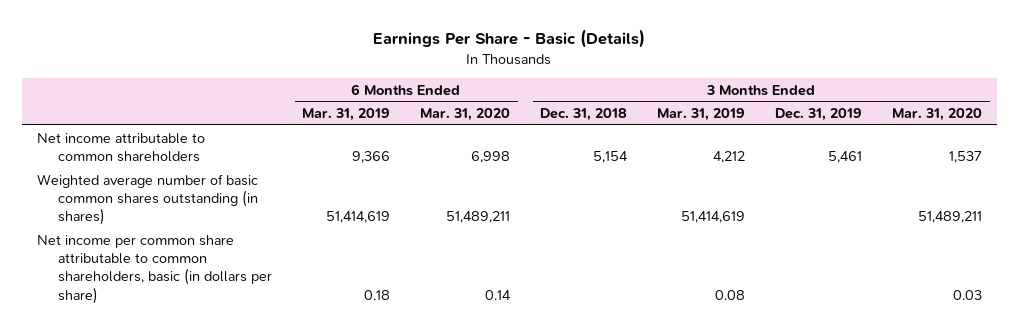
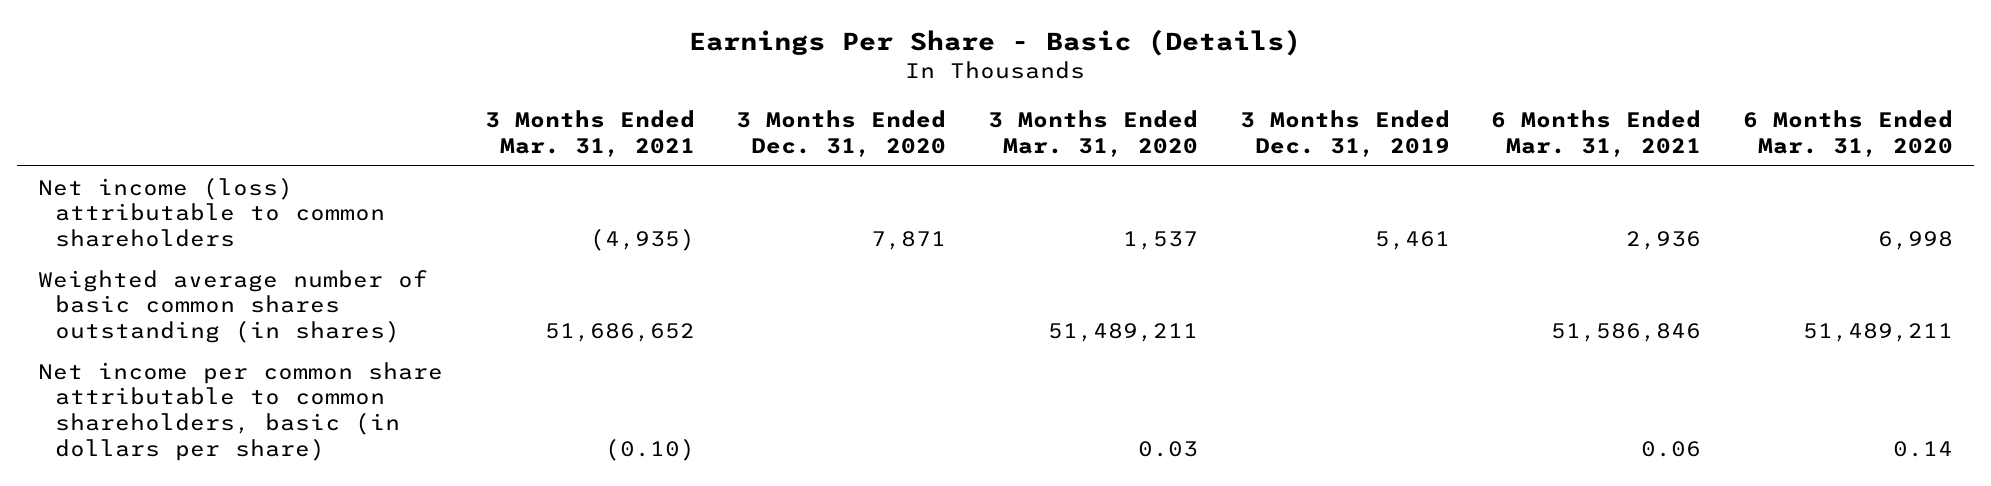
[302,107,391,121] Mar. 31, 2019 -> none
[540,107,628,121] Dec. 31, 2018 -> none
[657,107,746,121] Mar. 31, 2019 -> none
none -> [484,110,695,157] 3 Months Ended Mar. 31, 2021
none -> [736,110,947,157] 3 Months Ended Dec. 31, 2020
none -> [1491,110,1702,157] 6 Months Ended Mar. 31, 2021
[36,132,205,163] Net income attributable to common shareholders -> [37,176,386,248] Net income (loss) attributable to common shareholders

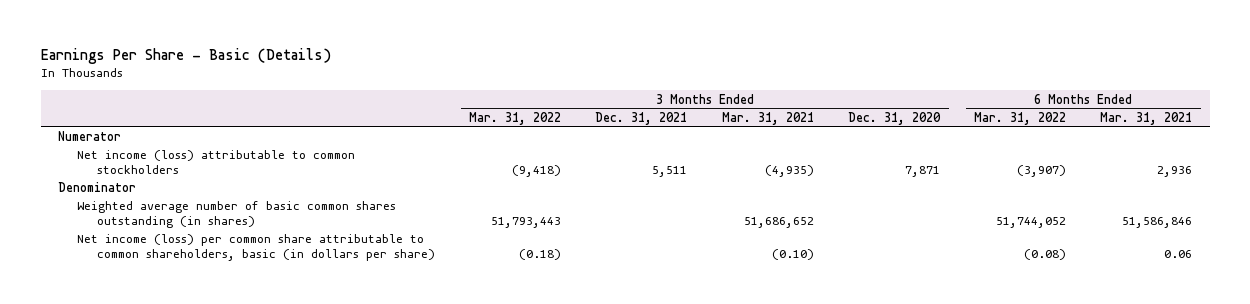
[987,110,1198,157] 3 Months Ended Mar. 31, 2020 -> none
[1239,110,1450,157] 3 Months Ended Dec. 31, 2019 -> none
[1742,110,1953,157] 6 Months Ended Mar. 31, 2020 -> none
none -> [469,111,562,125] Mar. 31, 2022
none -> [595,111,688,125] Dec. 31, 2021
none -> [974,111,1067,125] Mar. 31, 2022
none -> [57,131,121,142] Numerator
[37,176,386,248] Net income (loss) attributable to common shareholders -> [77,150,356,175] Net income (loss) attributable to common stockholders
none -> [57,182,136,193] Denominator
[37,361,443,461] Net income per common share attributable to common shareholders, basic (in dollars per share) -> [77,234,435,262] Net income (loss) per common share attributable to common shareholders, basic (in dollars per share)

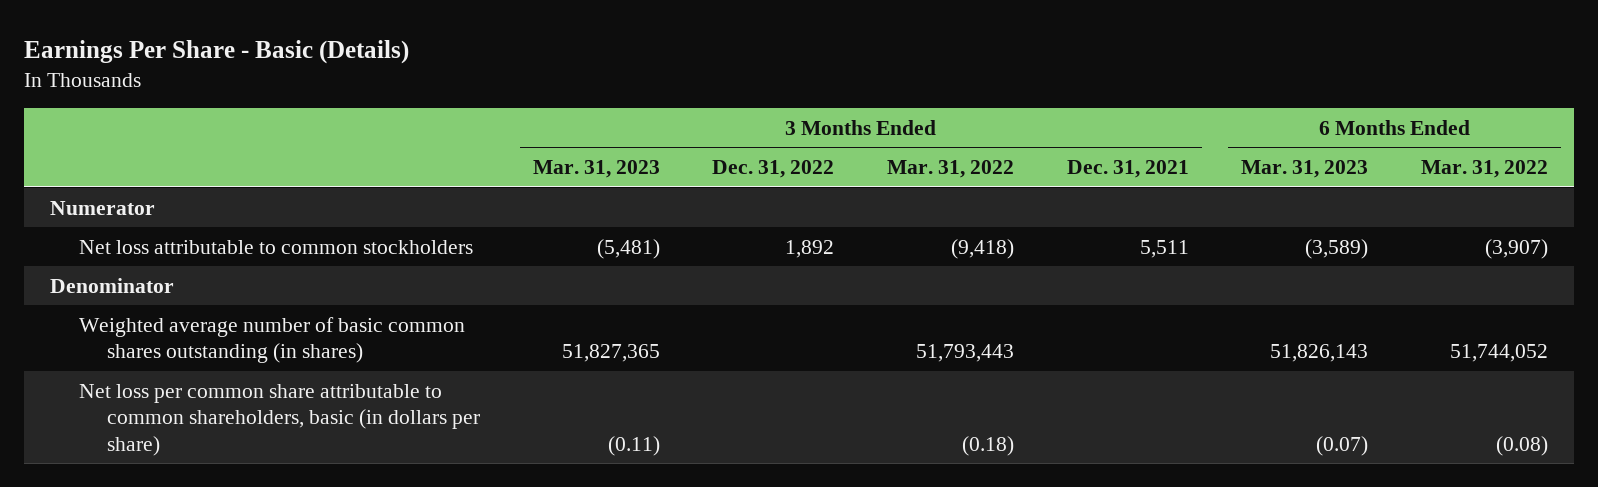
[721,111,814,125] Mar. 31, 2021 -> none
[847,111,941,125] Dec. 31, 2020 -> none
[1100,111,1193,125] Mar. 31, 2021 -> none
none -> [532,160,660,179] Mar. 31, 2023
none -> [712,160,835,179] Dec. 31, 2022
none -> [1241,160,1369,179] Mar. 31, 2023
[77,150,356,175] Net income (loss) attributable to common stockholders -> [78,239,473,254] Net loss attributable to common stockholders
[77,234,435,262] Net income (loss) per common share attributable to common shareholders, basic (in dollars per share) -> [78,383,481,456] Net loss per common share attributable to common shareholders, basic (in dollars per share)

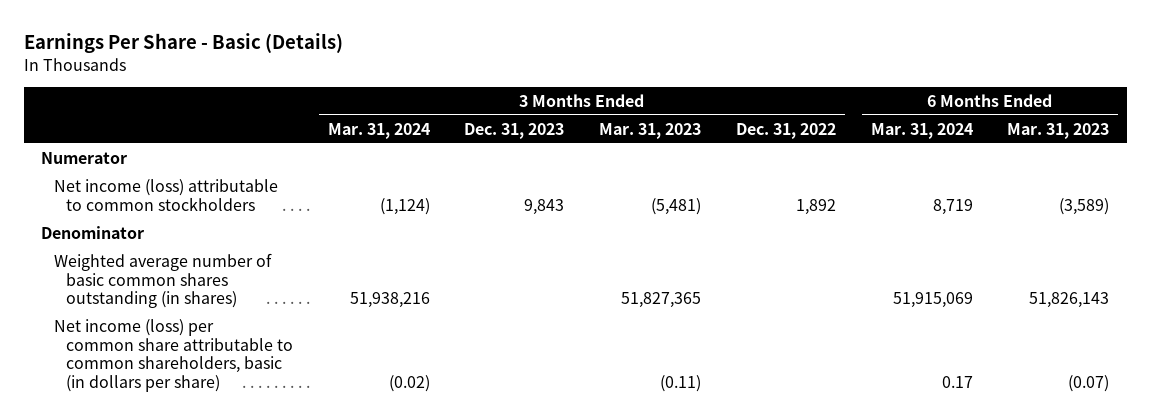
[887,160,1015,179] Mar. 31, 2022 -> none
[1066,160,1189,179] Dec. 31, 2021 -> none
[1420,160,1548,179] Mar. 31, 2022 -> none
none -> [327,122,430,139] Mar. 31, 2024
none -> [464,122,565,139] Dec. 31, 2023
none -> [870,122,973,139] Mar. 31, 2024
[78,239,473,254] Net loss attributable to common stockholders -> [53,178,278,211] Net income (loss) attributable to common stockholders
[78,383,481,456] Net loss per common share attributable to common shareholders, basic (in dollars per share) -> [53,318,294,393] Net income (loss) per common share attributable to common shareholders, basic (in dollars per share)

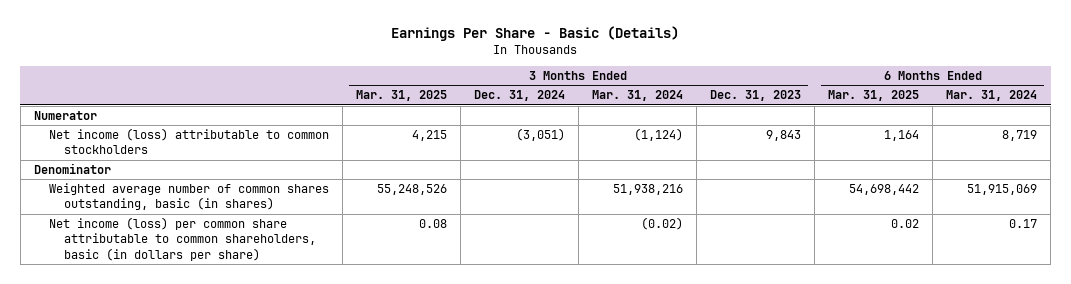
[599,122,702,139] Mar. 31, 2023 -> none
[735,122,836,139] Dec. 31, 2022 -> none
[1007,122,1110,139] Mar. 31, 2023 -> none
none -> [355,90,447,102] Mar. 31, 2025
none -> [473,90,565,102] Dec. 31, 2024
none -> [828,90,920,102] Mar. 31, 2025
[53,252,272,309] Weighted average number of basic common shares outstanding (in shares) -> [48,183,329,211] Weighted average number of common shares outstanding, basic (in shares)

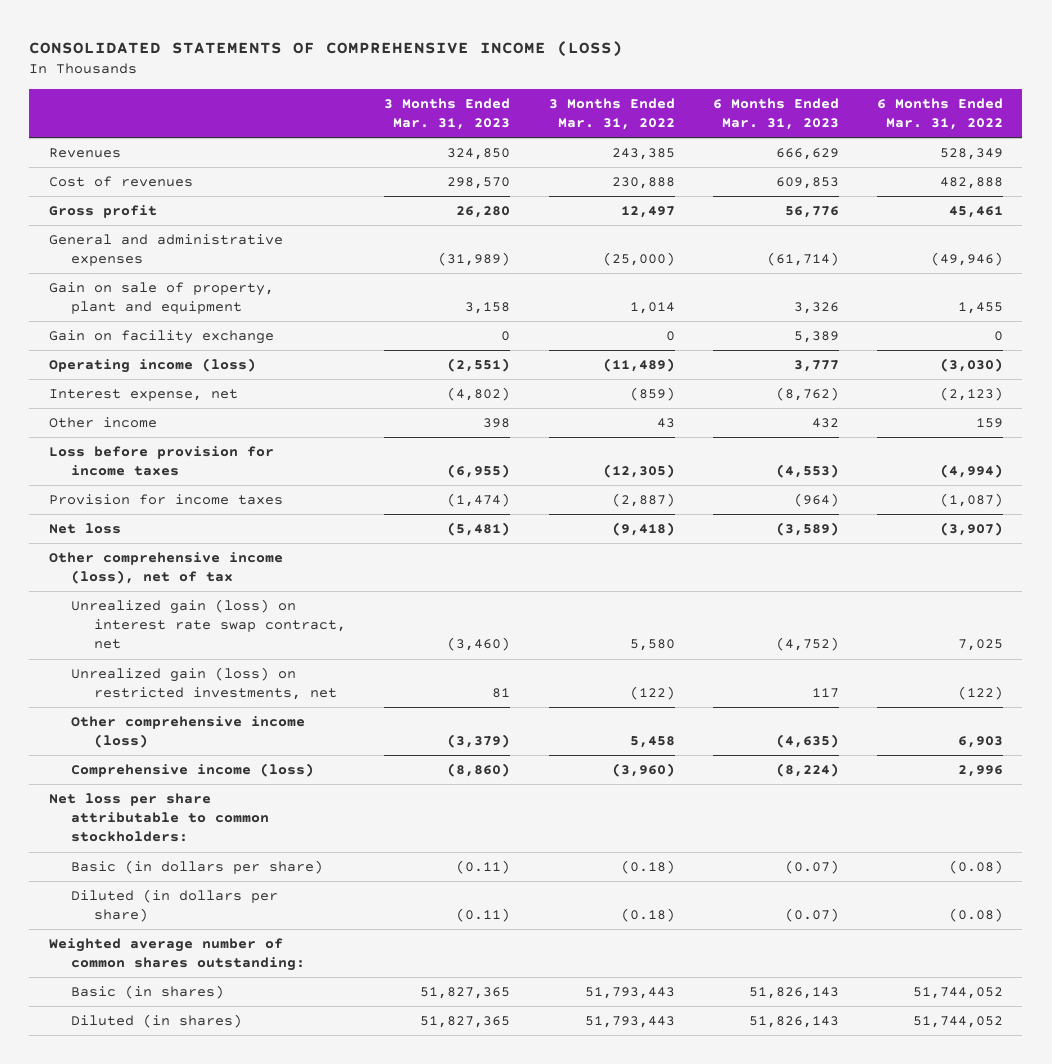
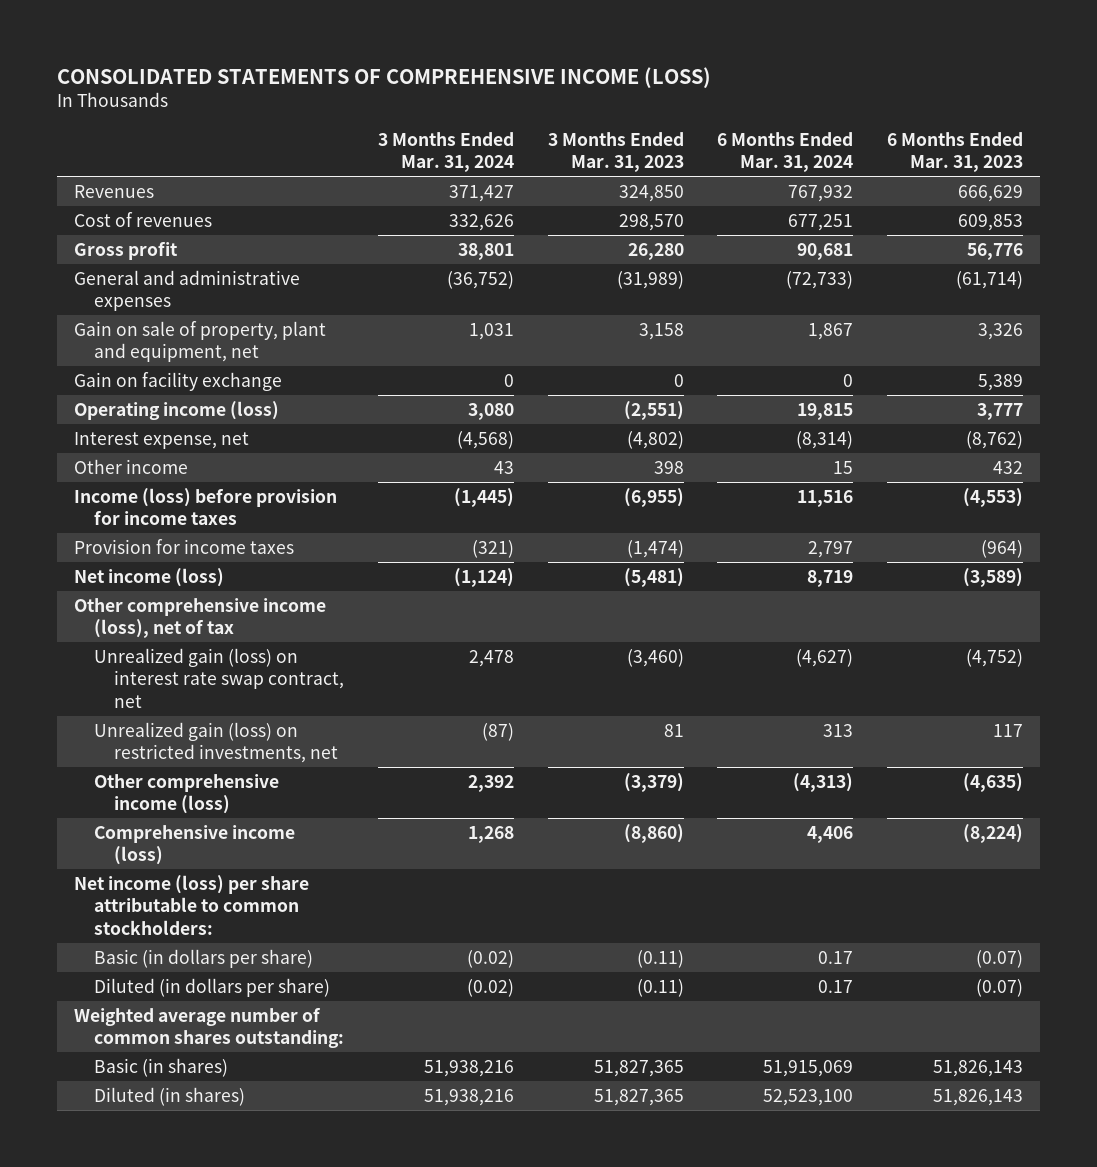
[548,97,675,130] 3 Months Ended Mar. 31, 2022 -> none
[877,97,1004,130] 6 Months Ended Mar. 31, 2022 -> none
none -> [377,131,514,173] 3 Months Ended Mar. 31, 2024
none -> [717,131,854,173] 6 Months Ended Mar. 31, 2024
[48,282,274,315] Gain on sale of property, plant and equipment -> [73,320,326,363] Gain on sale of property, plant and equipment, net
[48,446,274,477] Loss before provision for income taxes -> [73,487,337,526] Income (loss) before provision for income taxes
[48,523,121,535] Net loss -> [73,567,224,587] Net income (loss)
[48,793,270,843] Net loss per share attributable to common stockholders: -> [73,874,309,935] Net income (loss) per share attributable to common stockholders:

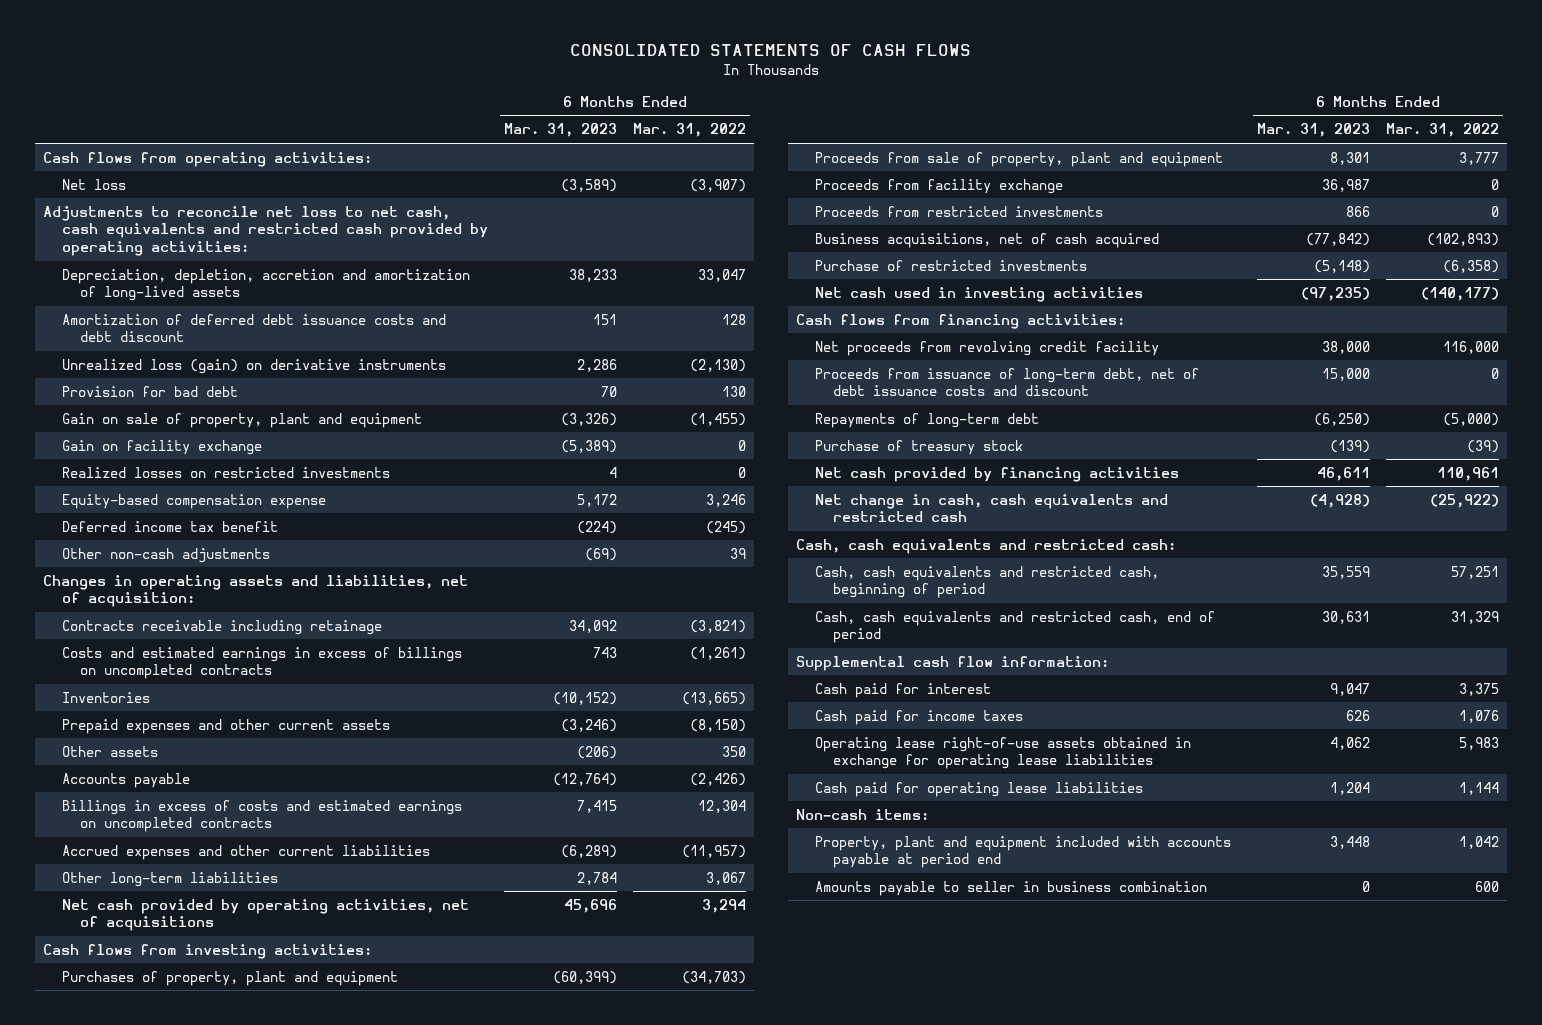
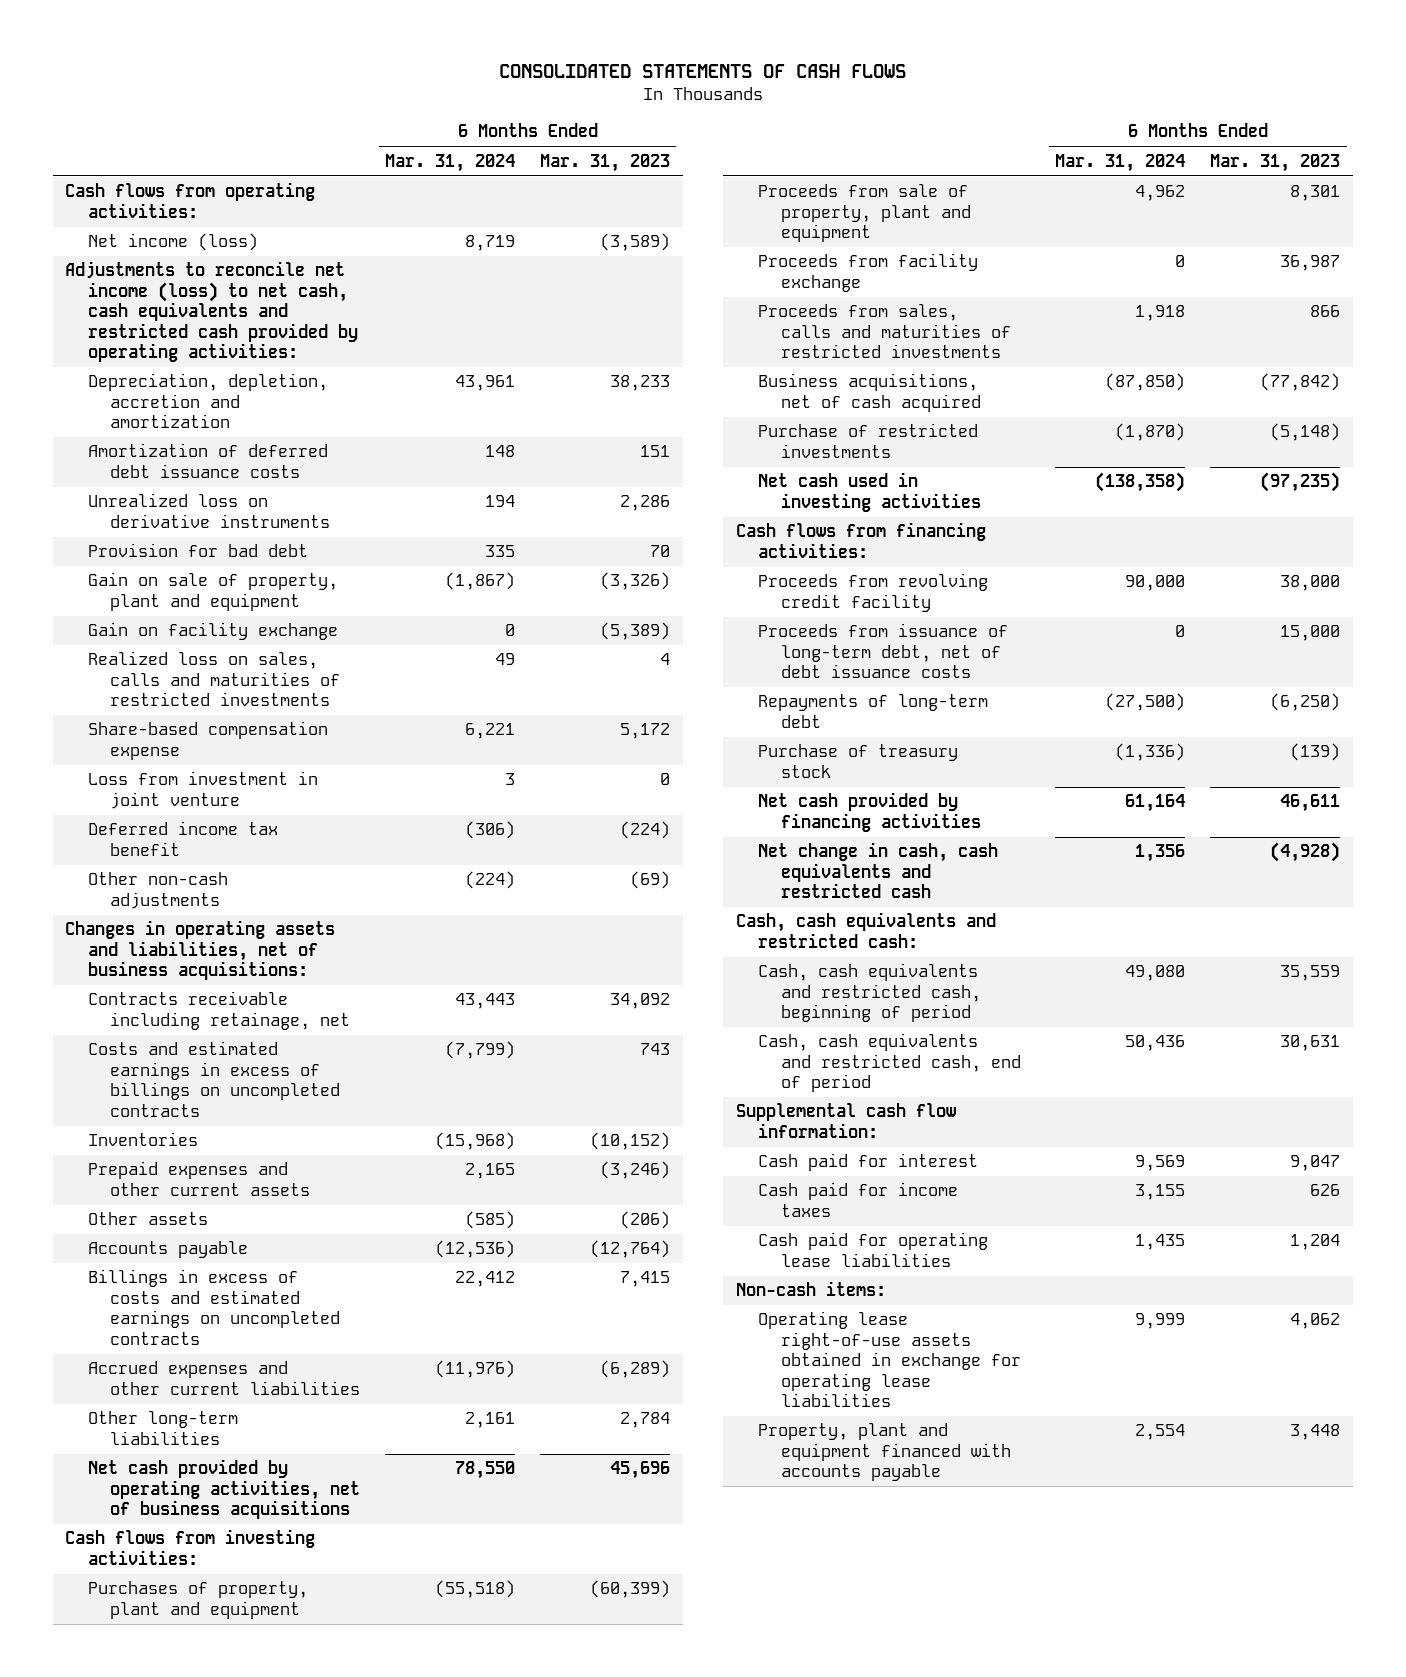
[632,123,746,138] Mar. 31, 2022 -> none
none -> [385,153,516,172] Mar. 31, 2024
[61,178,126,190] Net loss -> [87,233,258,252] Net income (loss)
[43,205,488,257] Adjustments to reconcile net loss to net cash, cash equivalents and restricted cash provided by operating activities: -> [65,261,358,363] Adjustments to reconcile net income (loss) to net cash, cash equivalents and restricted cash provided by operating activities:
[61,268,470,302] Depreciation, depletion, accretion and amortization of long-lived assets -> [87,373,328,429] Depreciation, depletion, accretion and amortization
[61,313,446,343] Amortization of deferred debt issuance costs and debt discount -> [87,443,328,478] Amortization of deferred debt issuance costs
[61,358,446,374] Unrealized loss (gain) on derivative instruments -> [87,493,331,528] Unrealized loss on derivative instruments
[61,466,390,478] Realized losses on restricted investments -> [87,651,341,707] Realized loss on sales, calls and maturities of restricted investments
[61,493,326,509] Equity-based compensation expense -> [87,721,328,760] Share-based compensation expense
none -> [87,771,318,809] Loss from investment in joint venture
[43,574,469,608] Changes in operating assets and liabilities, net of acquisition: -> [65,920,336,981] Changes in operating assets and liabilities, net of business acquisitions:
[61,619,382,635] Contracts receivable including retainage -> [87,991,351,1030] Contracts receivable including retainage, net
[61,898,469,932] Net cash provided by operating activities, net of acquisitions -> [87,1459,361,1520] Net cash provided by operating activities, net of business acquisitions
[814,205,1103,217] Proceeds from restricted investments -> [758,304,1011,359] Proceeds from sales, calls and maturities of restricted investments
[814,340,1159,356] Net proceeds from revolving credit facility -> [758,573,989,612] Proceeds from revolving credit facility
[814,367,1199,397] Proceeds from issuance of long-term debt, net of debt issuance costs and discount -> [758,623,1009,679] Proceeds from issuance of long-term debt, net of debt issuance costs
[814,880,1207,896] Amounts payable to seller in business combination -> none
[814,736,1191,770] Operating lease right-of-use assets obtained in exchange for operating lease liabilities -> [758,1311,1021,1408] Operating lease right-of-use assets obtained in exchange for operating lease liabilities
[814,835,1231,869] Property, plant and equipment included with accounts payable at period end -> [758,1423,1011,1482] Property, plant and equipment financed with accounts payable

